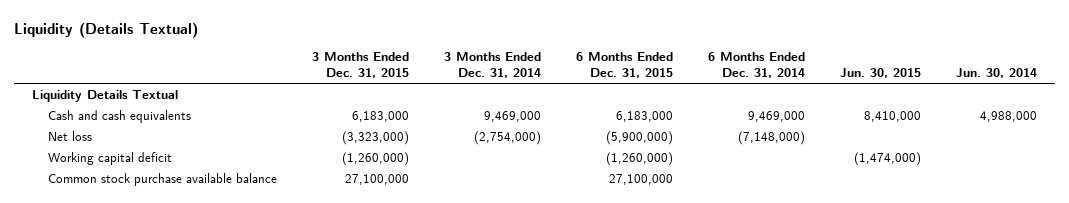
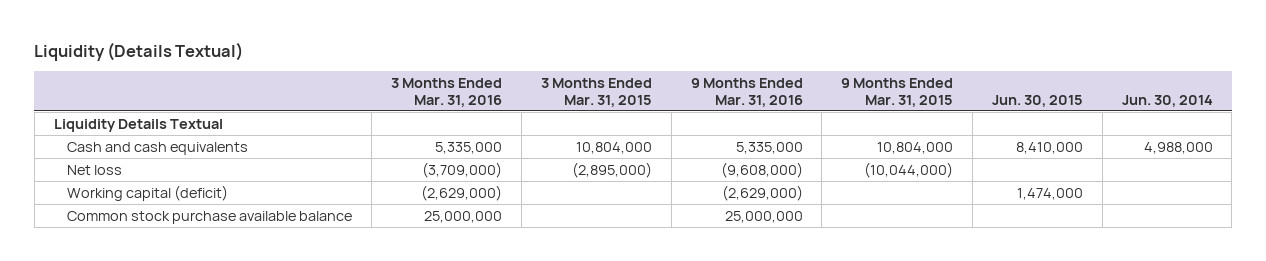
[311,52,409,79] 3 Months Ended Dec. 31, 2015 -> none
[443,52,541,79] 3 Months Ended Dec. 31, 2014 -> none
[575,52,673,79] 6 Months Ended Dec. 31, 2015 -> none
[708,52,806,79] 6 Months Ended Dec. 31, 2014 -> none
none -> [391,77,503,107] 3 Months Ended Mar. 31, 2016
none -> [540,77,652,107] 3 Months Ended Mar. 31, 2015
none -> [690,77,803,107] 9 Months Ended Mar. 31, 2016
none -> [841,77,954,107] 9 Months Ended Mar. 31, 2015
[47,151,172,165] Working capital deficit -> [67,184,229,201] Working capital (deficit)
[854,151,922,166] (1,474,000) -> [1016,187,1083,200] 1,474,000

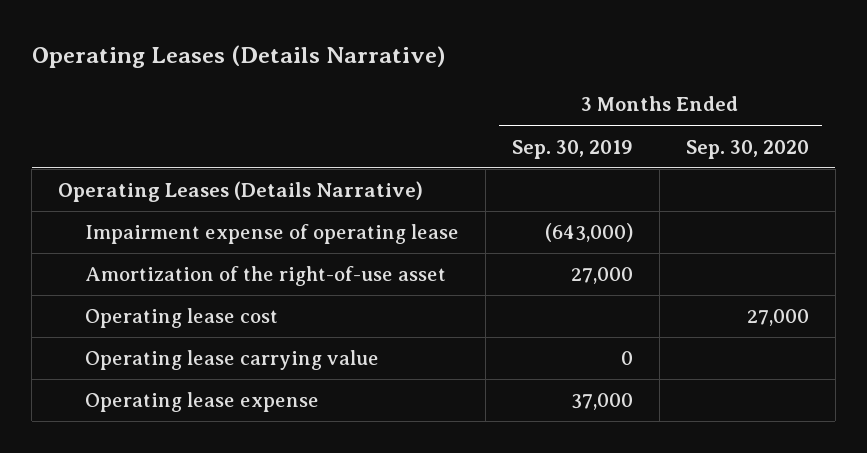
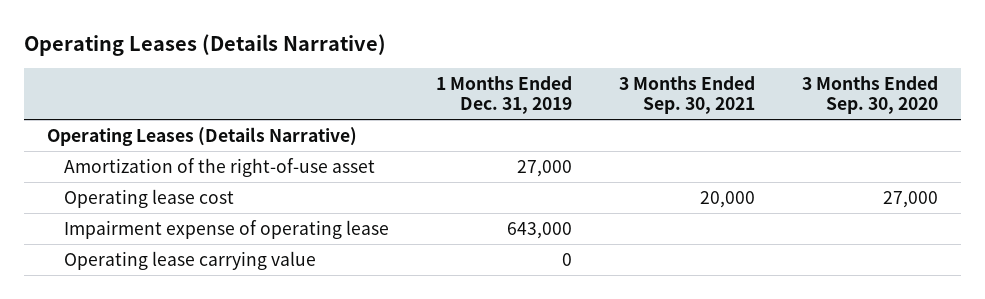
[511,139,633,159] Sep. 30, 2019 -> none
none -> [435,75,572,115] 1 Months Ended Dec. 31, 2019
none -> [618,75,755,115] 3 Months Ended Sep. 30, 2021
[84,224,459,245] Impairment expense of operating lease -> [63,219,389,239] Impairment expense of operating lease
[84,392,319,413] Operating lease expense -> none

